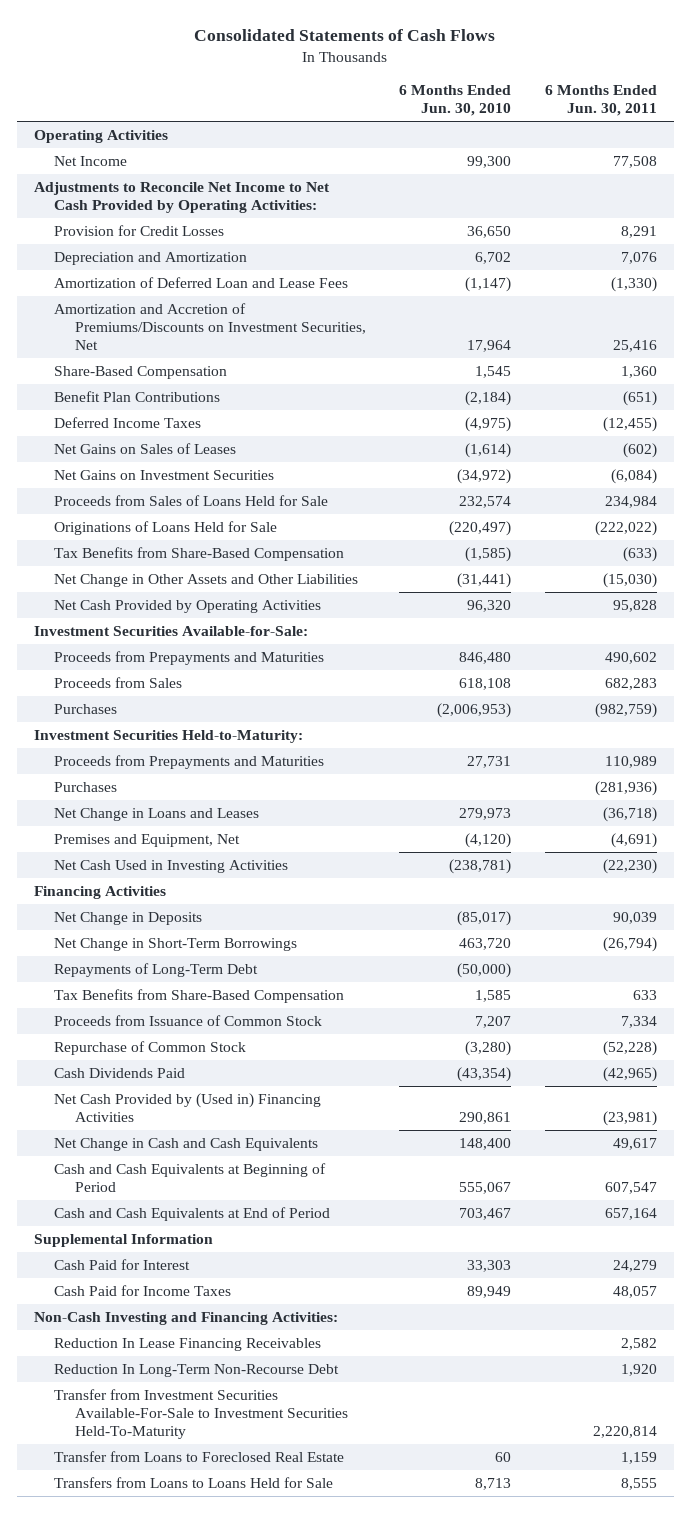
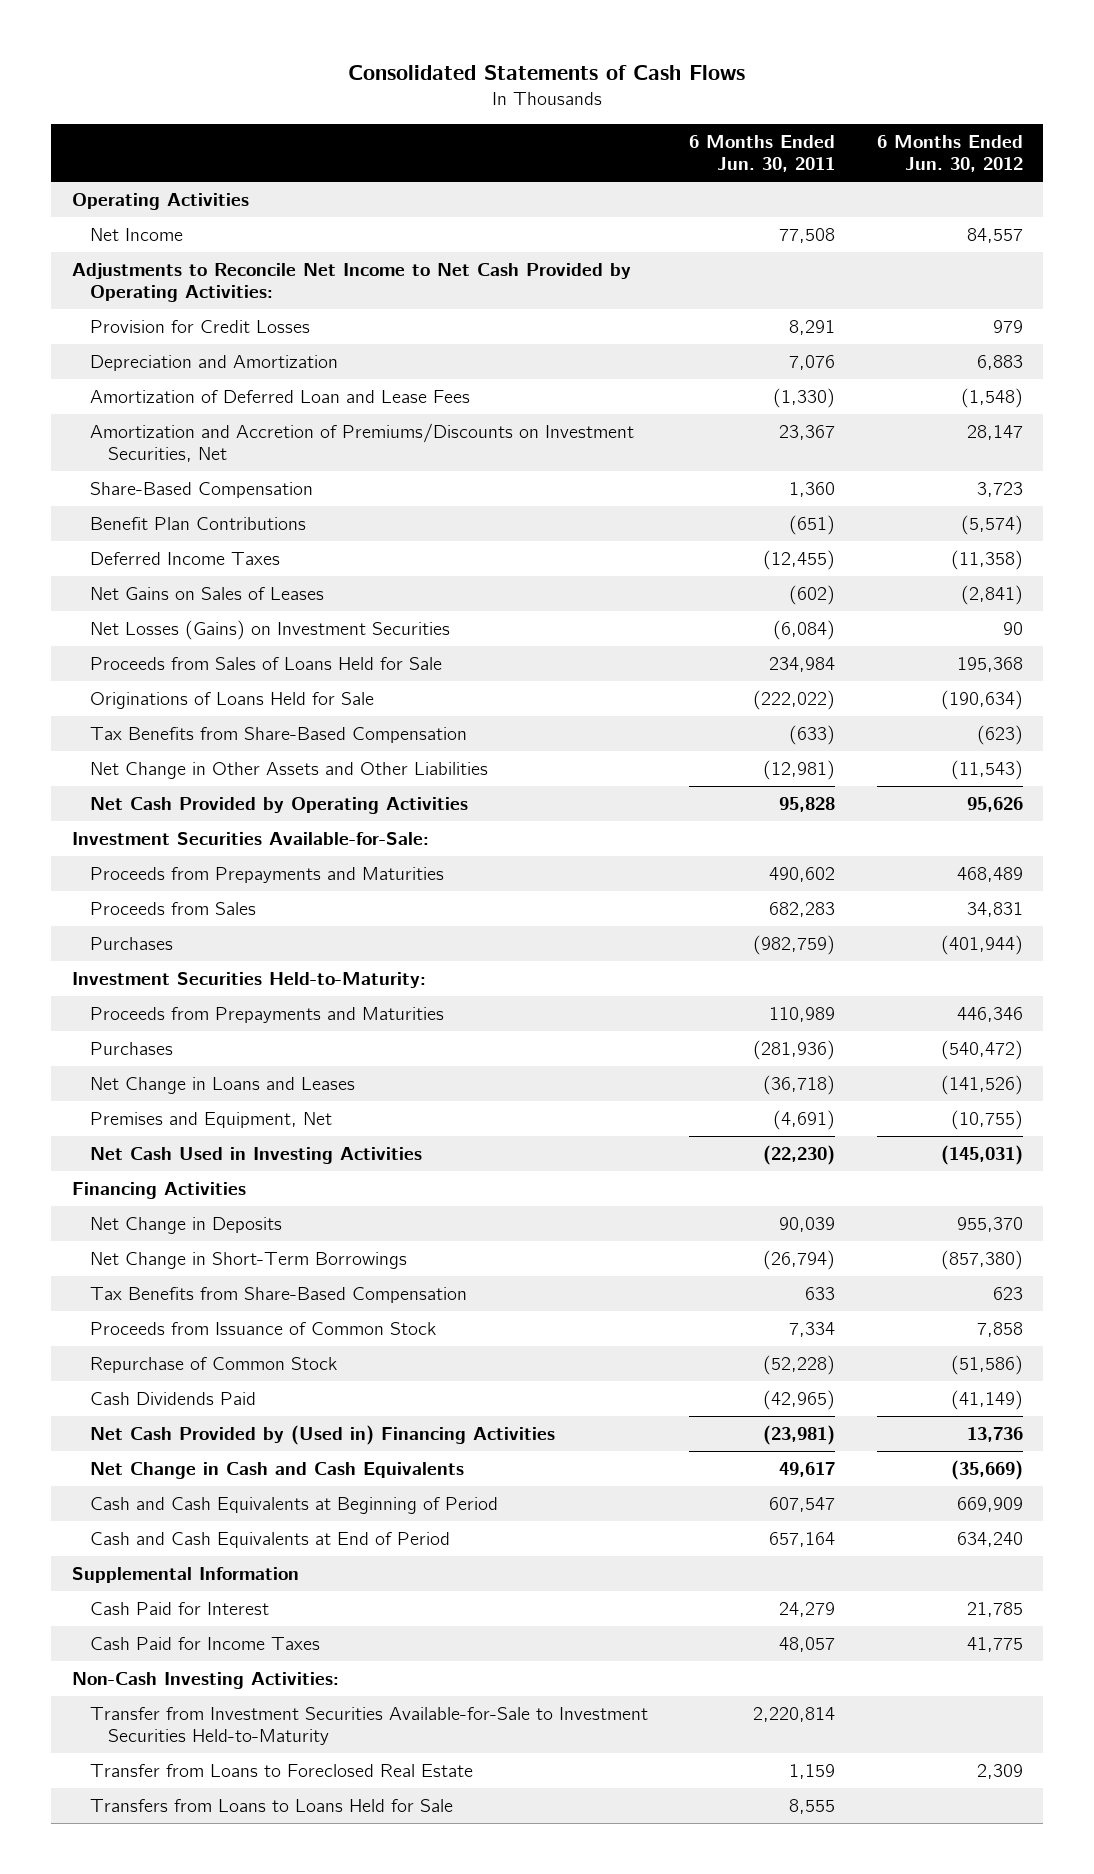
[399,84,512,116] 6 Months Ended Jun. 30, 2010 -> none
none -> [876,135,1023,173] 6 Months Ended Jun. 30, 2012
[612,339,657,352] 25,416 -> [779,425,836,441] 23,367
[54,470,275,481] Net Gains on Investment Securities -> [89,620,450,641] Net Losses (Gains) on Investment Securities
[602,573,657,589] (15,030) -> [763,760,836,781] (12,981)
[54,963,259,978] Repayments of Long-Term Debt -> none
[54,1338,322,1352] Reduction In Lease Financing Receivables -> none
[54,1364,340,1378] Reduction In Long-Term Non-Recourse Debt -> none
[34,1312,339,1326] Non-Cash Investing and Financing Activities: -> [71,1672,339,1690] Non-Cash Investing Activities:
[54,1389,348,1439] Transfer from Investment Securities Available-For-Sale to Investment Securities Held-To-Maturity -> [89,1707,648,1745] Transfer from Investment Securities Available-for-Sale to Investment Securities Held-to-Maturity

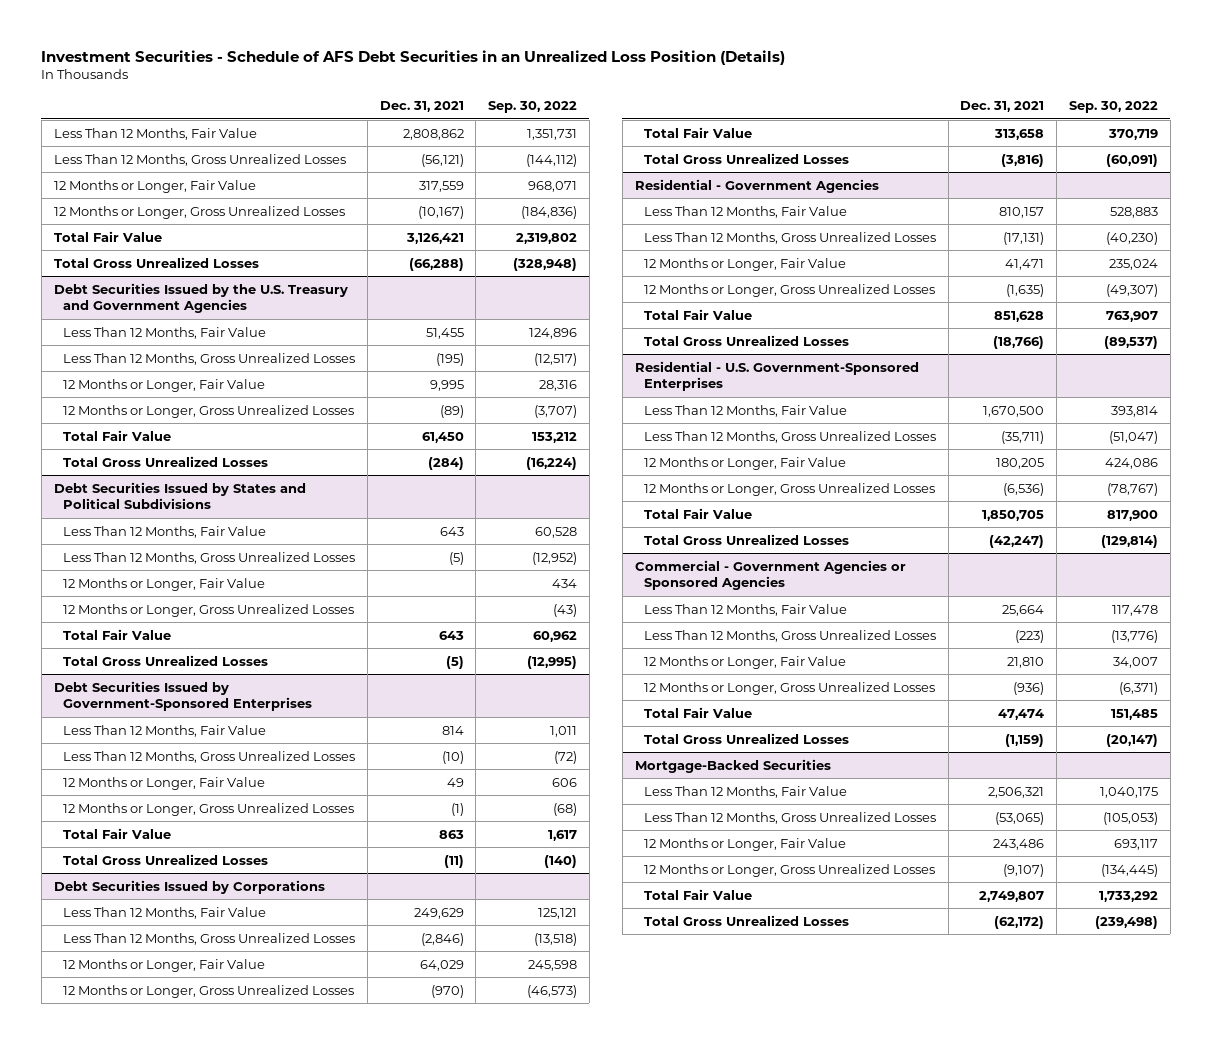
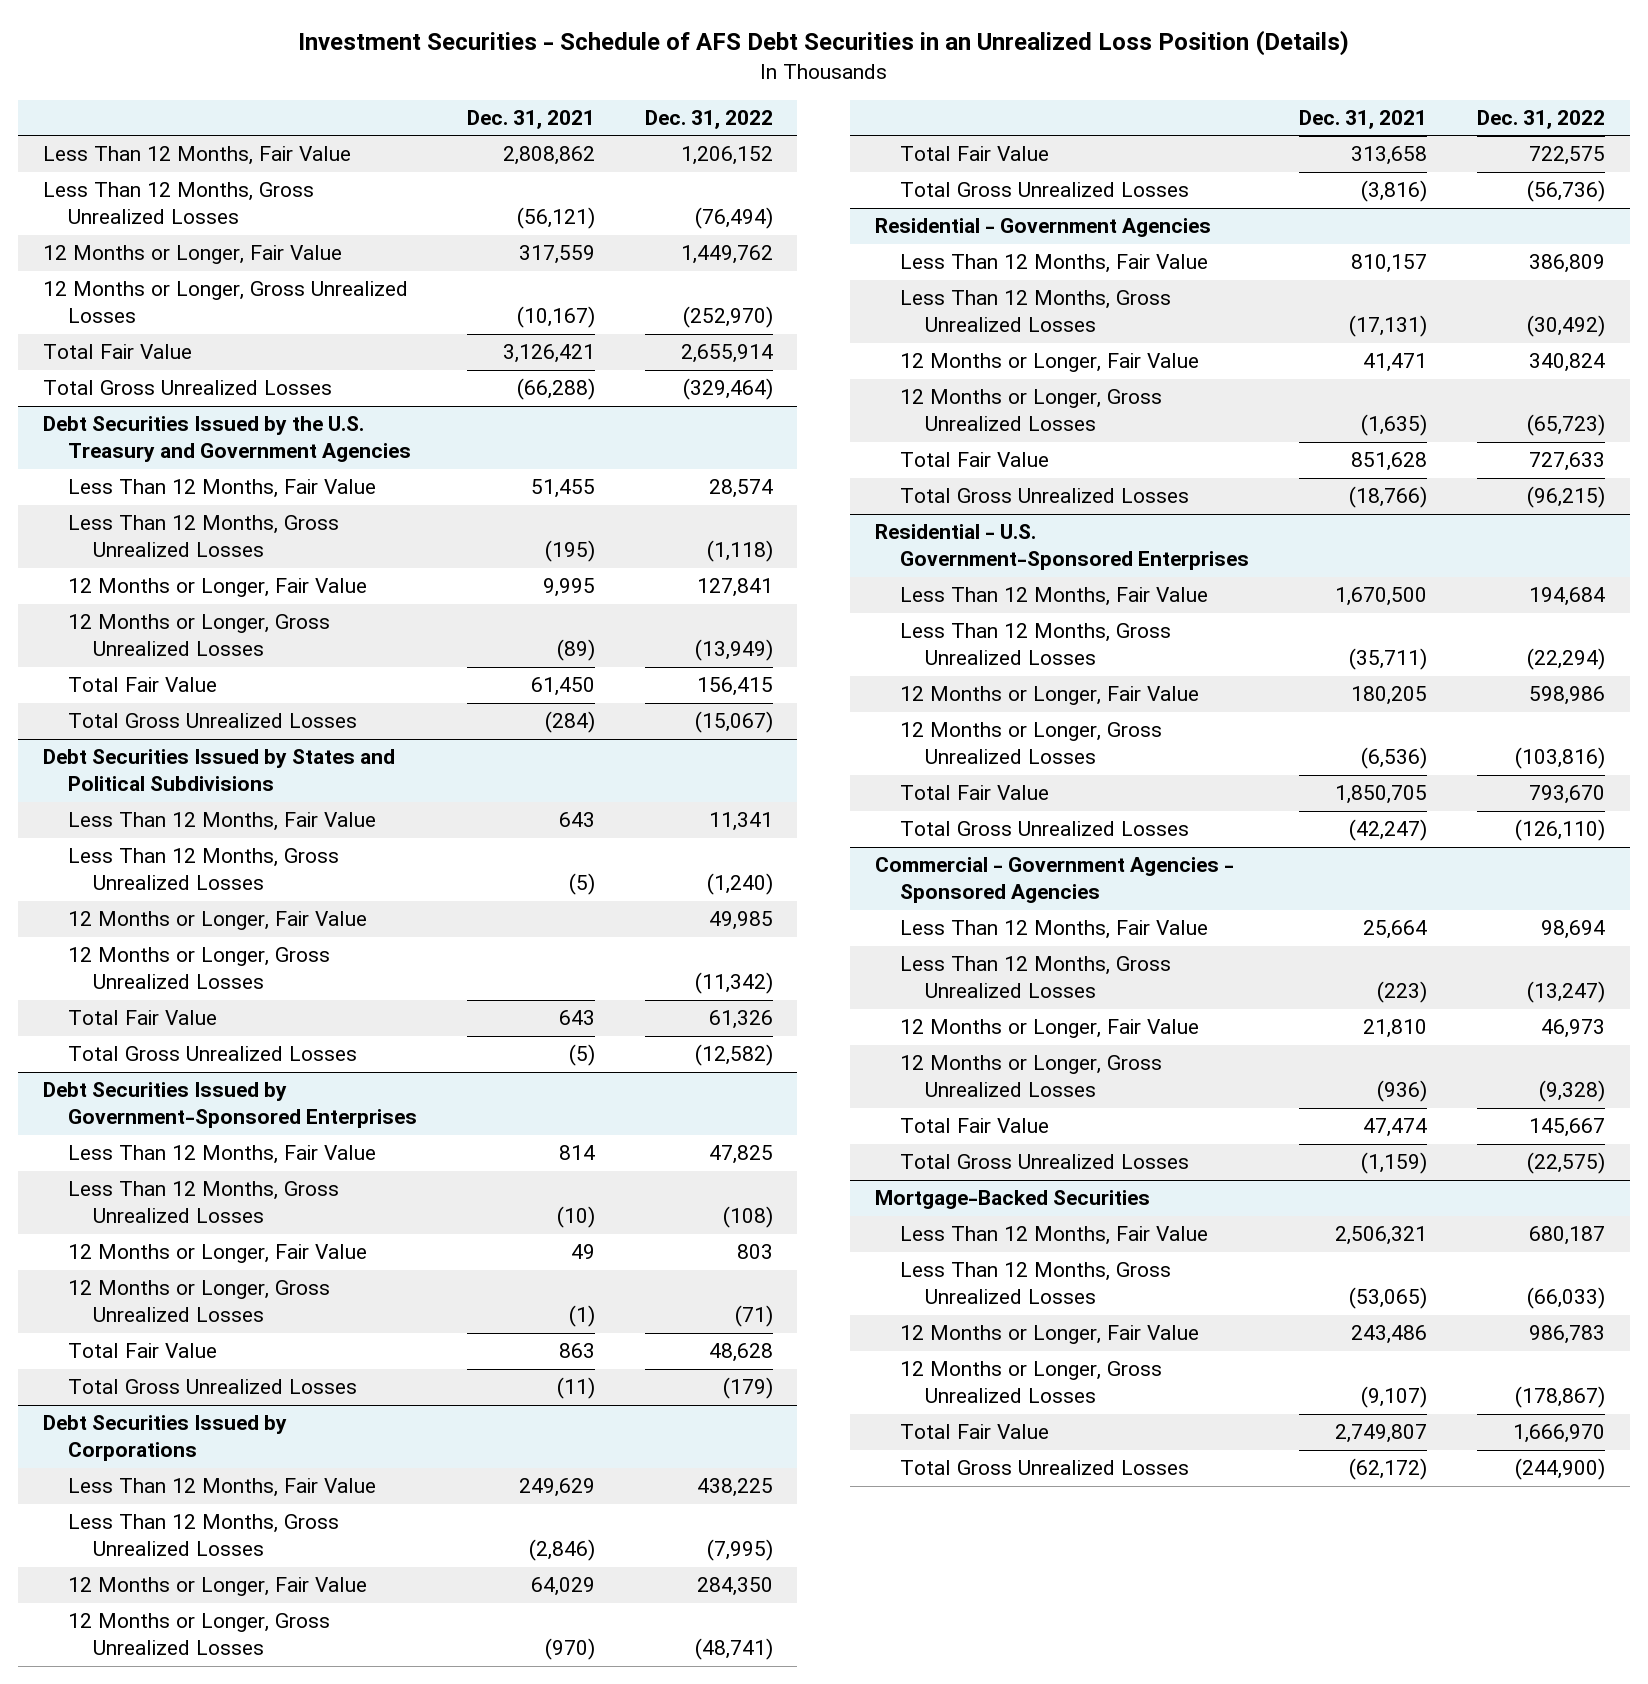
[488,101,578,114] Sep. 30, 2022 -> none
none -> [644,110,773,130] Dec. 31, 2022
[634,559,906,591] Commercial - Government Agencies or Sponsored Agencies -> [874,857,1234,904] Commercial - Government Agencies - Sponsored Agencies

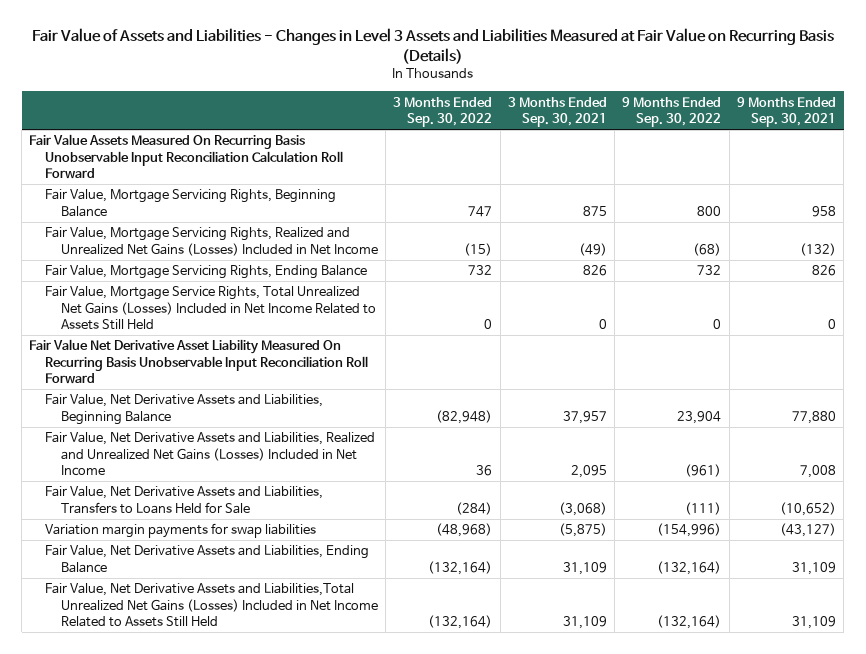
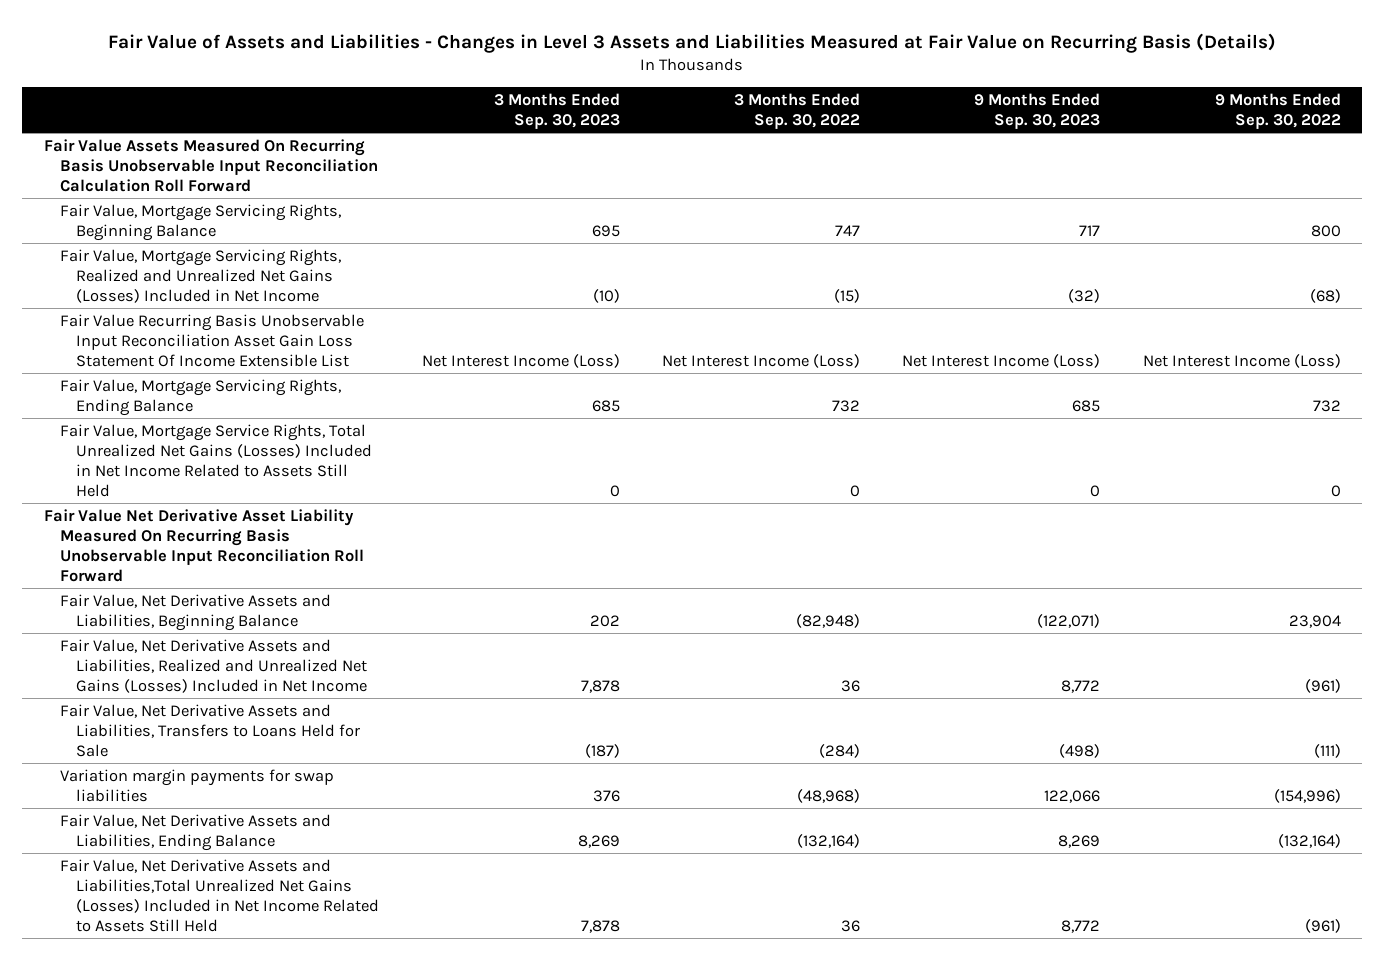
[507,96,607,128] 3 Months Ended Sep. 30, 2021 -> none
[737,96,837,128] 9 Months Ended Sep. 30, 2021 -> none
none -> [493,92,620,129] 3 Months Ended Sep. 30, 2023
none -> [974,92,1101,129] 9 Months Ended Sep. 30, 2023
none -> [59,313,364,367] Fair Value Recurring Basis Unobservable Input Reconciliation Asset Gain Loss Statement Of Income Extensible List
[428,615,493,630] (132,164) -> [841,920,861,933] 36
[657,615,722,630] (132,164) -> [1304,919,1341,934] (961)

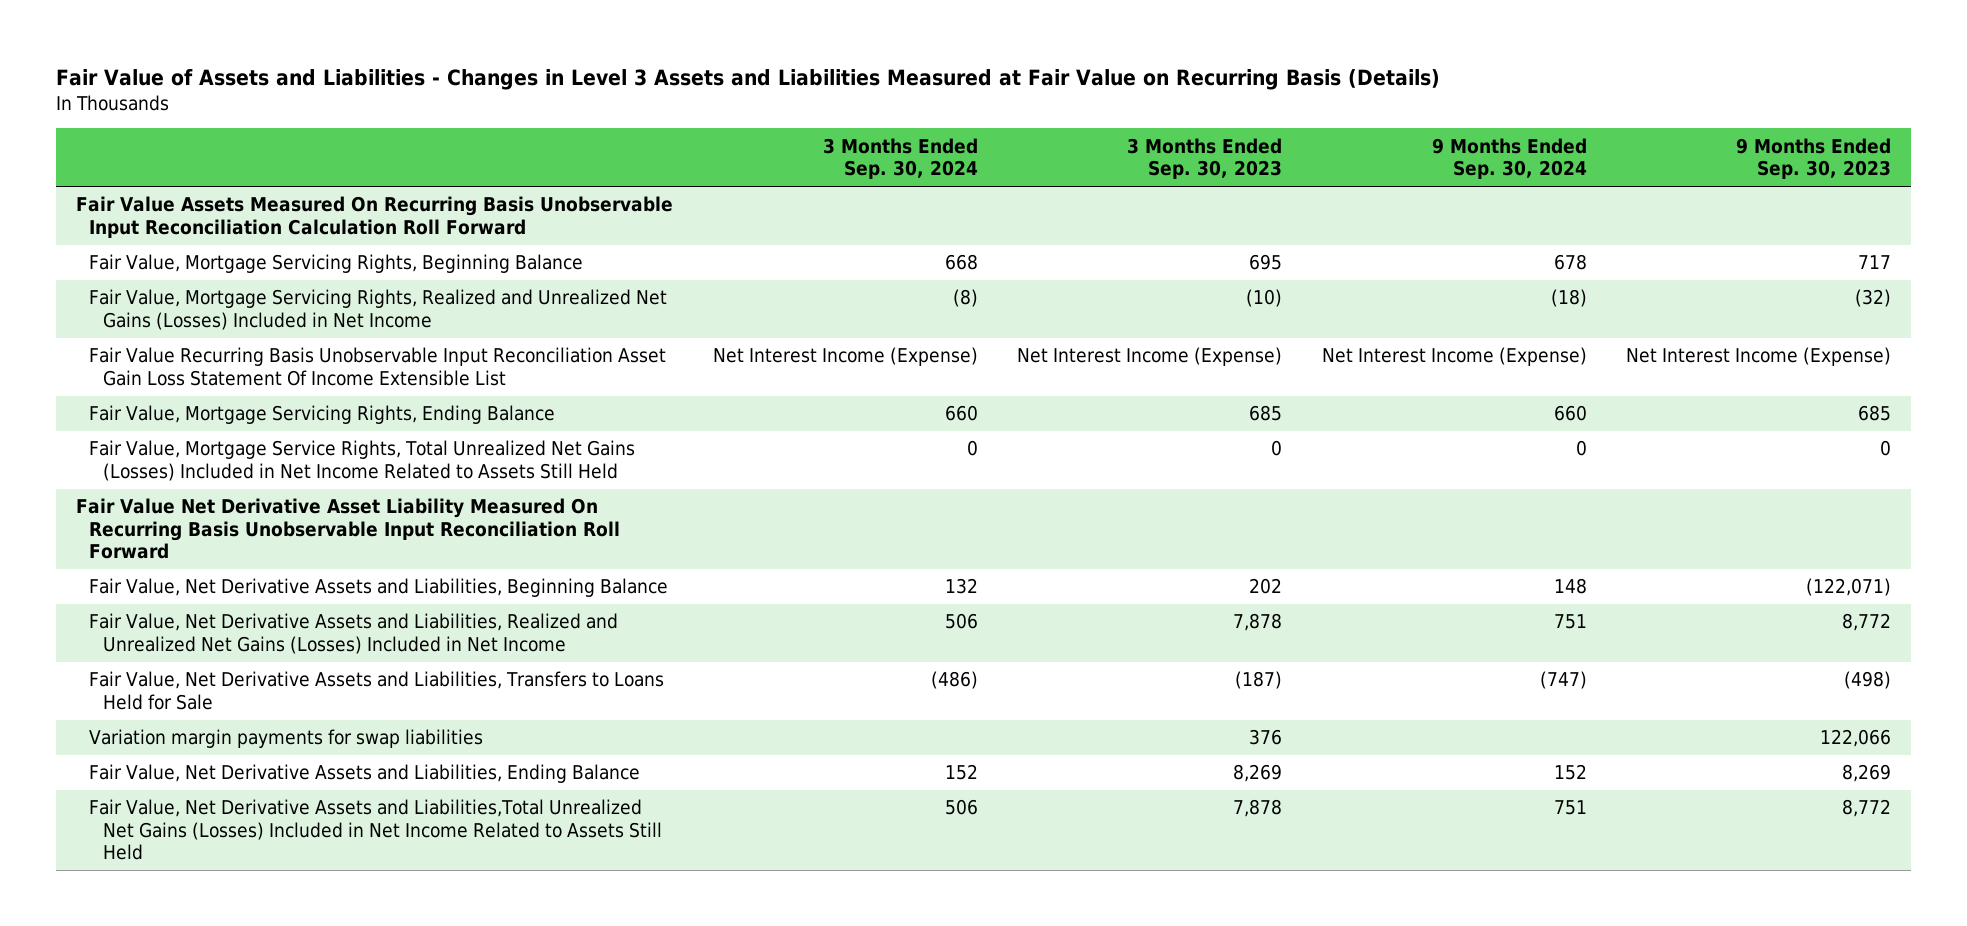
[734,92,861,129] 3 Months Ended Sep. 30, 2022 -> none
[1214,92,1341,129] 9 Months Ended Sep. 30, 2022 -> none
none -> [822,137,978,180] 3 Months Ended Sep. 30, 2024
none -> [1431,137,1587,180] 9 Months Ended Sep. 30, 2024
[421,353,620,368] Net Interest Income (Loss) -> [1017,347,1283,367] Net Interest Income (Expense)
[902,353,1101,368] Net Interest Income (Loss) -> [1626,347,1892,367] Net Interest Income (Expense)

